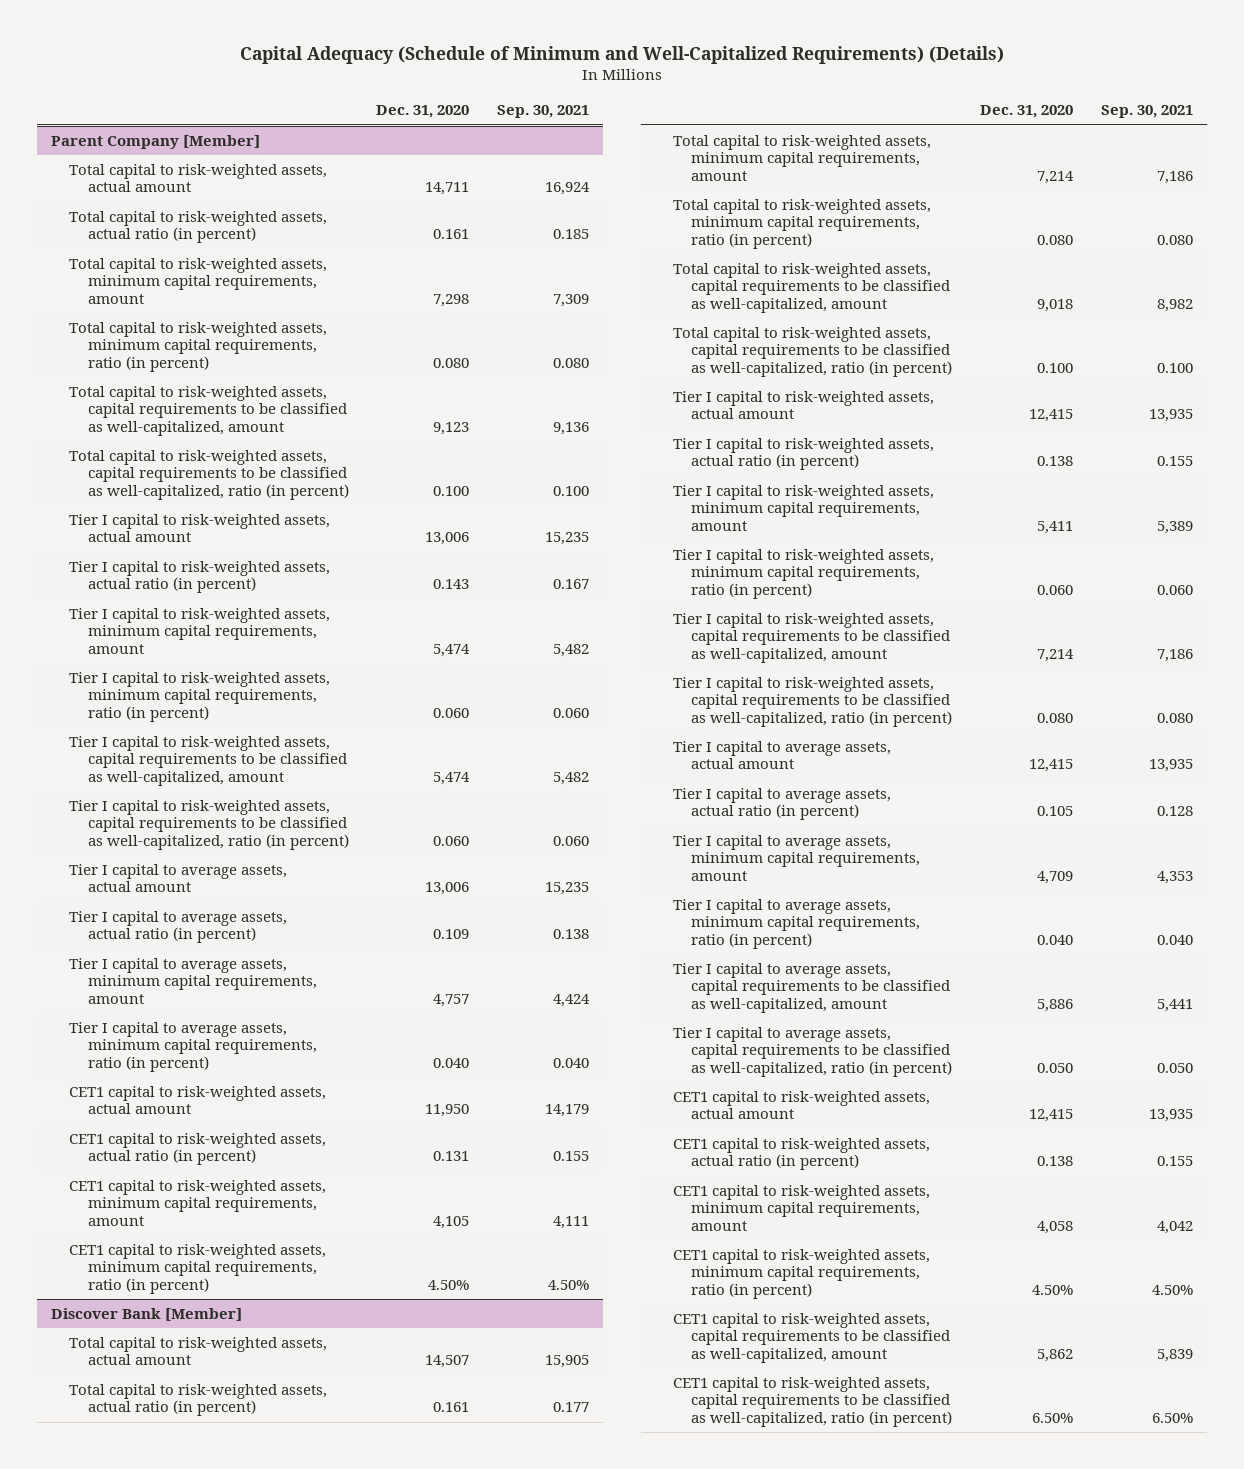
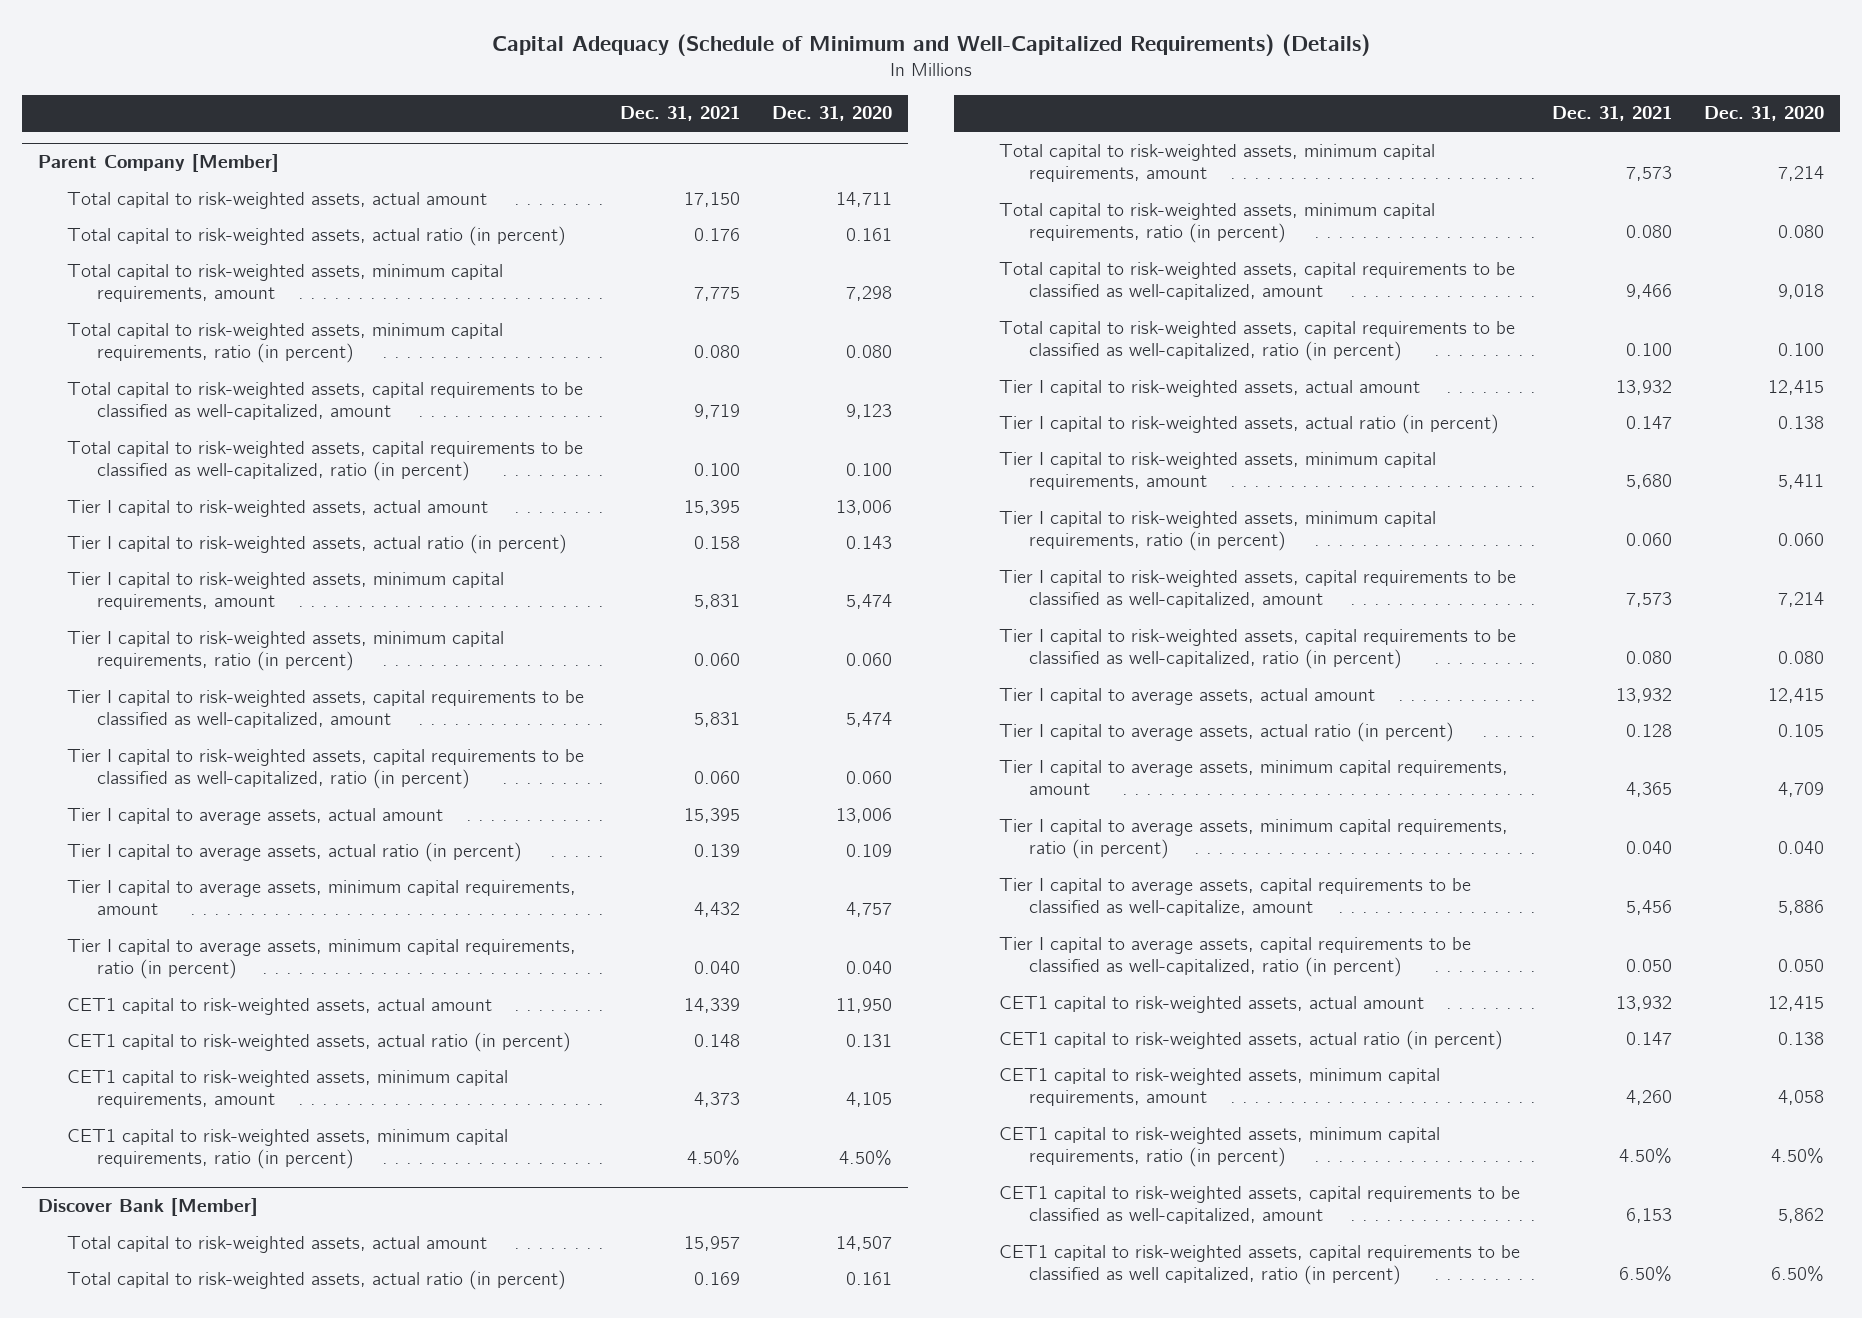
[497,105,590,119] Sep. 30, 2021 -> none
none -> [620,106,741,122] Dec. 31, 2021
[673,962,951,1013] Tier I capital to average assets, capital requirements to be classified as well-capitalized, amount -> [999,877,1472,917] Tier I capital to average assets, capital requirements to be classified as well-capitalize, amount
[673,1376,953,1427] CET1 capital to risk-weighted assets, capital requirements to be classified as well-capitalized, ratio (in percent) -> [999,1244,1521,1286] CET1 capital to risk-weighted assets, capital requirements to be classified as well capitalized, ratio (in percent)

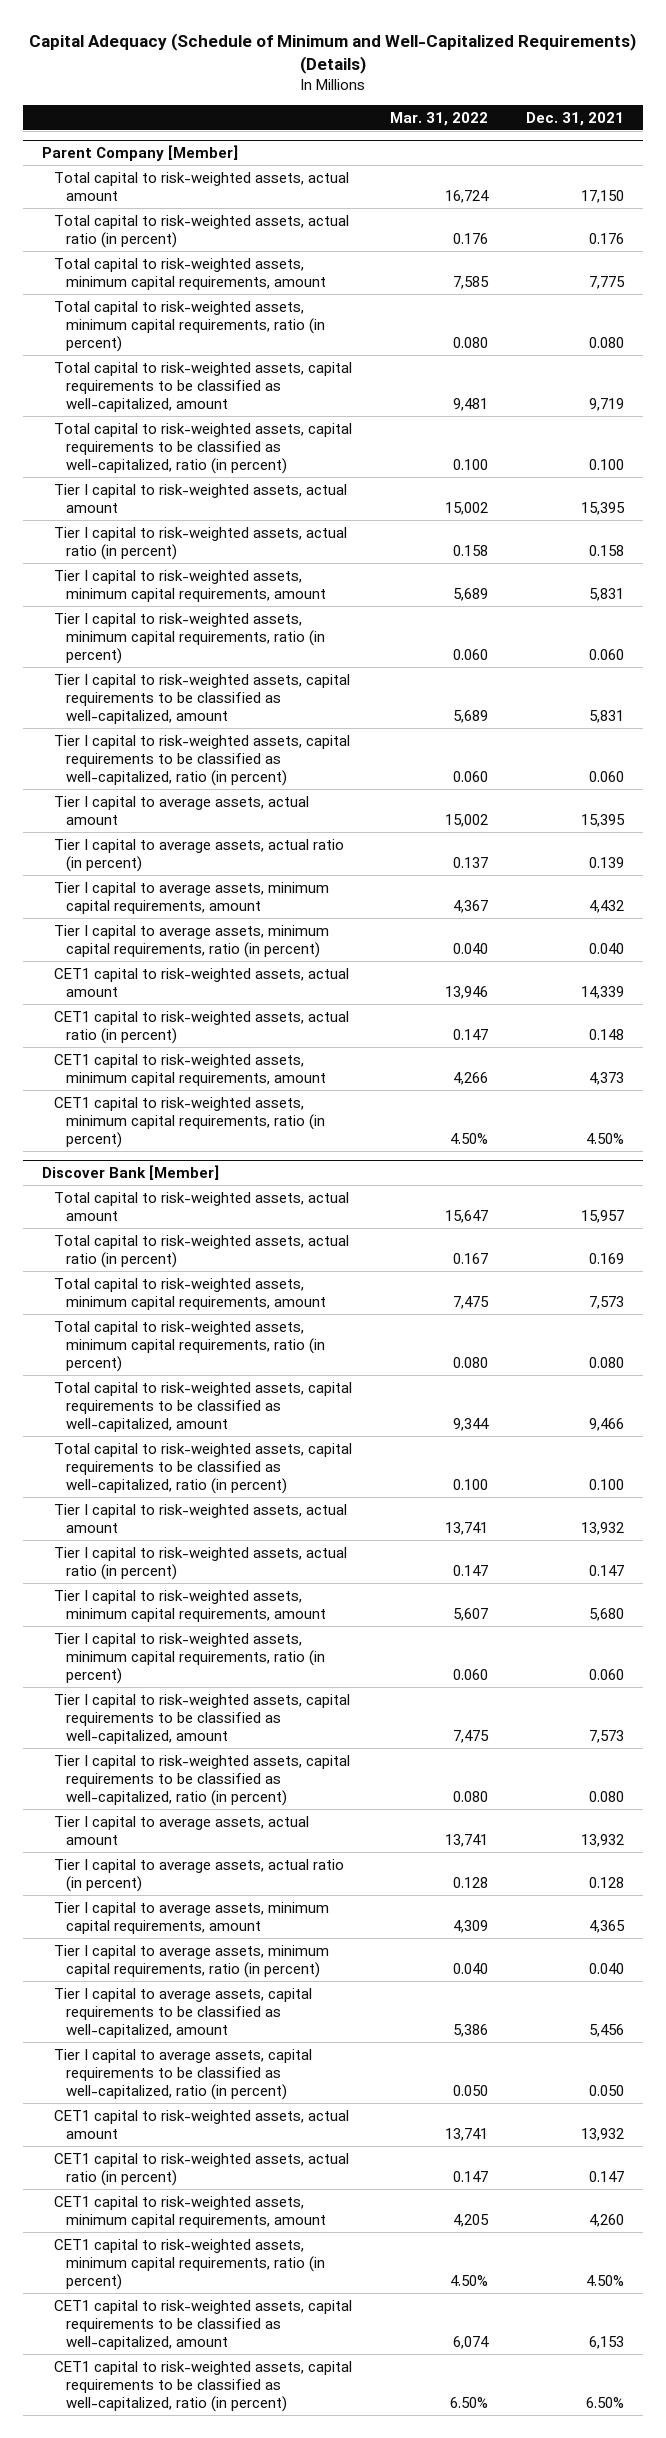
[771,106,892,122] Dec. 31, 2020 -> none
none -> [389,111,488,126] Mar. 31, 2022
[999,877,1472,917] Tier I capital to average assets, capital requirements to be classified as well-capitalize, amount -> [54,1987,313,2039] Tier I capital to average assets, capital requirements to be classified as well-capitalized, amount
[999,1244,1521,1286] CET1 capital to risk-weighted assets, capital requirements to be classified as well capitalized, ratio (in percent) -> [54,2360,353,2413] CET1 capital to risk-weighted assets, capital requirements to be classified as well-capitalized, ratio (in percent)

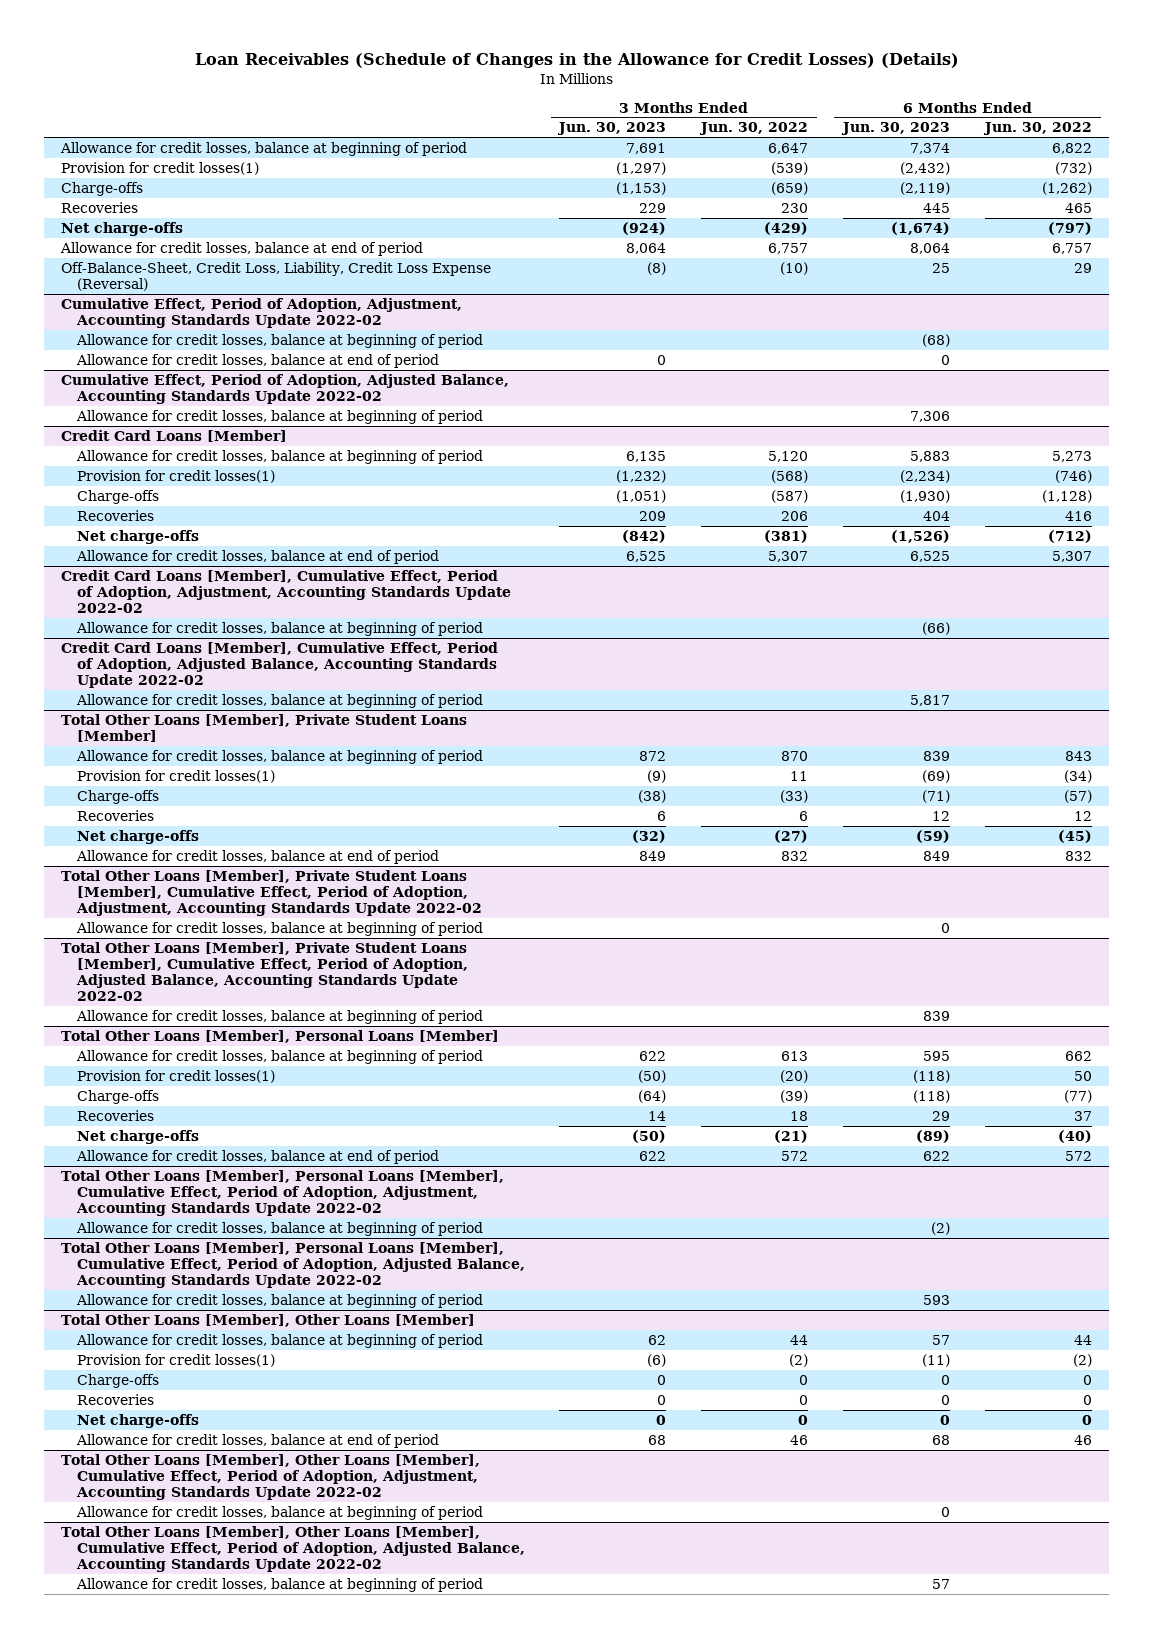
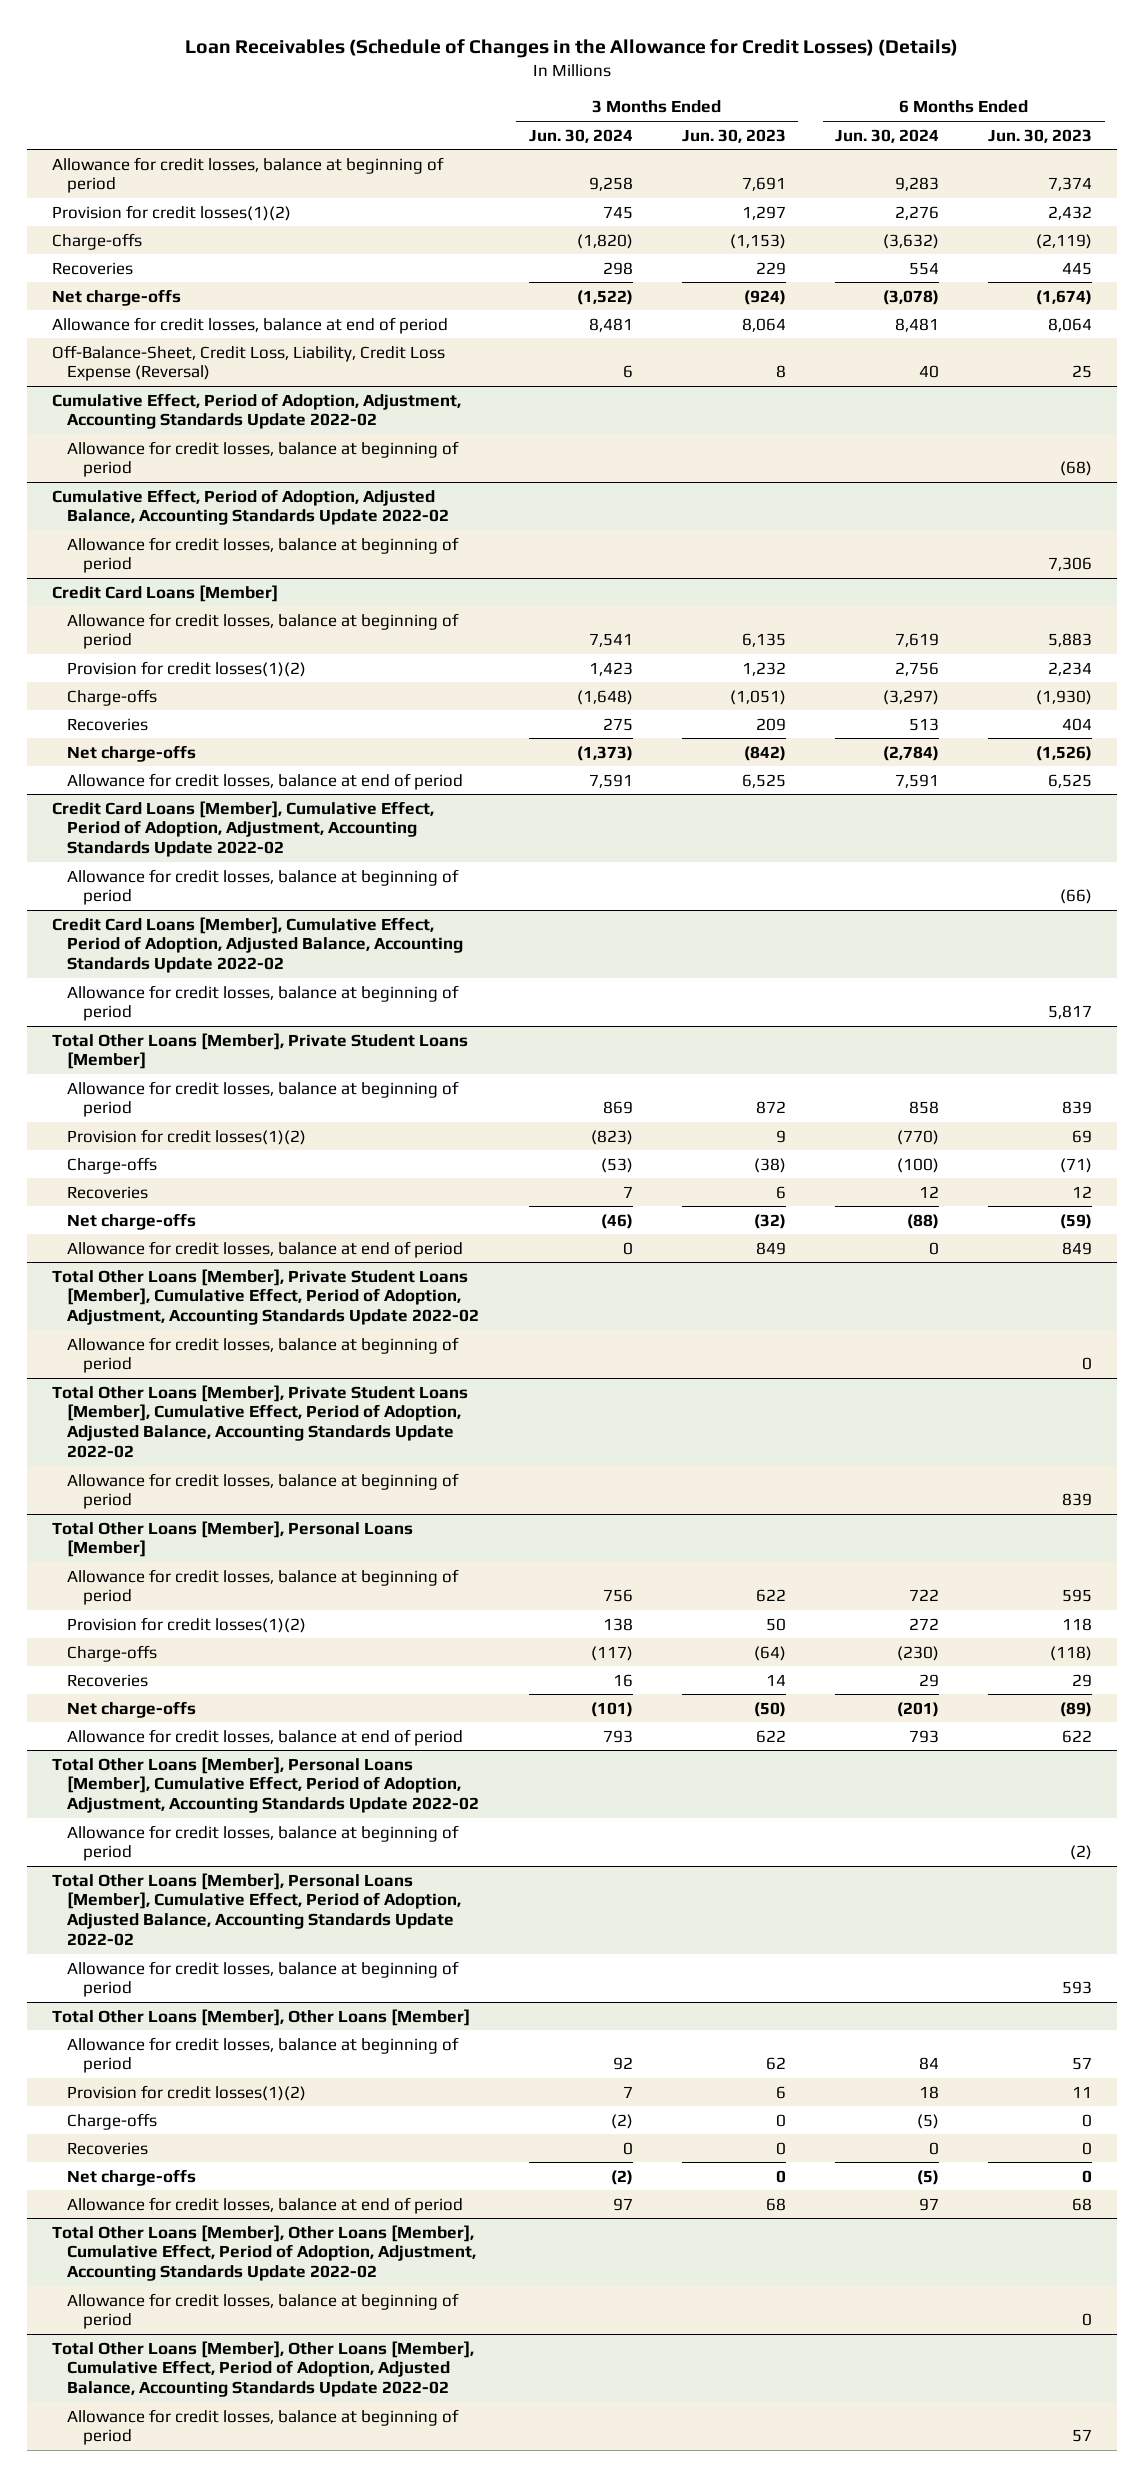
[699,122,809,136] Jun. 30, 2022 -> none
[983,122,1093,136] Jun. 30, 2022 -> none
none -> [528,128,633,143] Jun. 30, 2024
none -> [835,128,940,143] Jun. 30, 2024
[61,161,260,175] Provision for credit losses(1) -> [51,204,291,221] Provision for credit losses(1)(2)
[616,161,667,175] (1,297) -> [741,205,786,220] 1,297
[900,161,951,175] (2,432) -> [1048,205,1093,220] 2,432
[647,261,667,275] (8) -> [775,365,786,379] 8
[75,353,439,368] Allowance for credit losses, balance at end of period -> none
[76,469,275,483] Provision for credit losses(1) -> [67,660,307,677] Provision for credit losses(1)(2)
[616,469,667,483] (1,232) -> [741,661,786,676] 1,232
[900,469,951,483] (2,234) -> [1048,661,1093,676] 2,234
[76,769,275,783] Provision for credit losses(1) -> [67,1128,307,1145] Provision for credit losses(1)(2)
[647,769,667,783] (9) -> [775,1129,786,1143] 9
[922,769,951,783] (69) -> [1072,1129,1093,1143] 69
[76,1069,275,1083] Provision for credit losses(1) -> [67,1616,307,1633] Provision for credit losses(1)(2)
[638,1069,667,1083] (50) -> [765,1617,786,1631] 50
[913,1069,951,1083] (118) -> [1062,1617,1093,1631] 118
[76,1353,275,1367] Provision for credit losses(1) -> [67,2084,307,2101] Provision for credit losses(1)(2)
[647,1353,667,1367] (6) -> [775,2085,786,2099] 6
[922,1353,951,1367] (11) -> [1072,2085,1093,2098] 11

